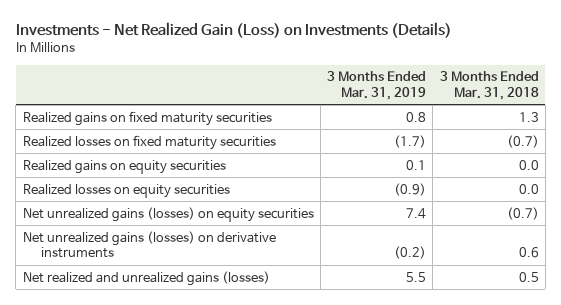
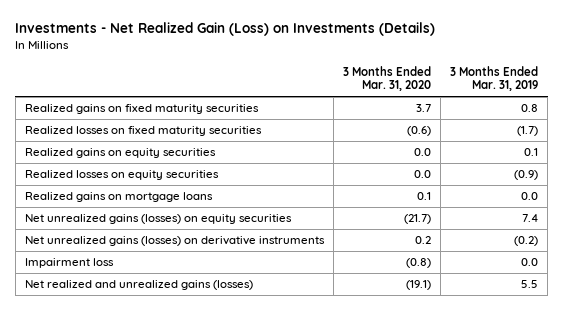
[439,71,539,100] 3 Months Ended Mar. 31, 2018 -> none
none -> [343,65,432,92] 3 Months Ended Mar. 31, 2020
none -> [25,192,214,203] Realized gains on mortgage loans
none -> [25,258,115,269] Impairment loss

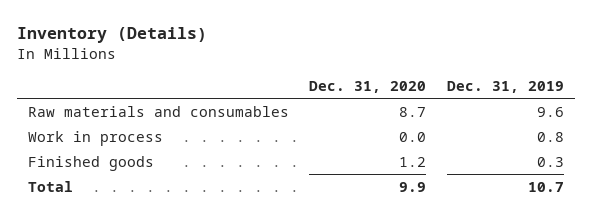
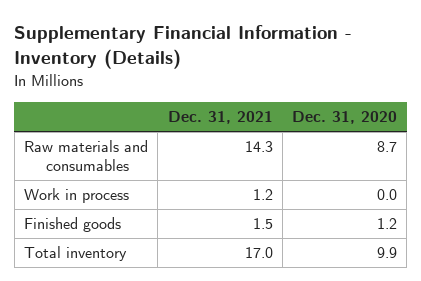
[17,27,208,44] Inventory (Details) -> [14,25,353,70] Supplementary Financial Information - Inventory (Details)
[447,80,565,93] Dec. 31, 2019 -> none
none -> [167,111,273,125] Dec. 31, 2021
[27,180,73,192] Total -> [23,246,127,262] Total inventory

